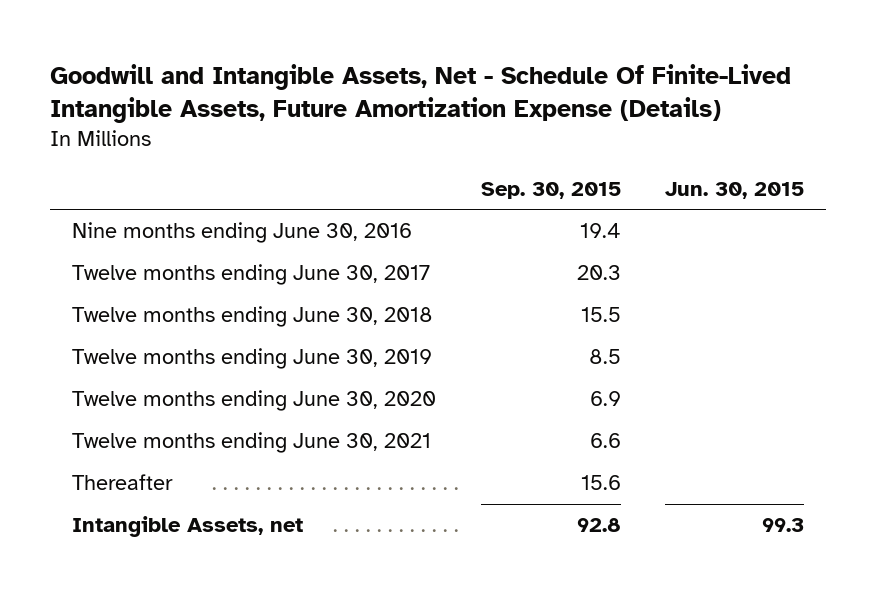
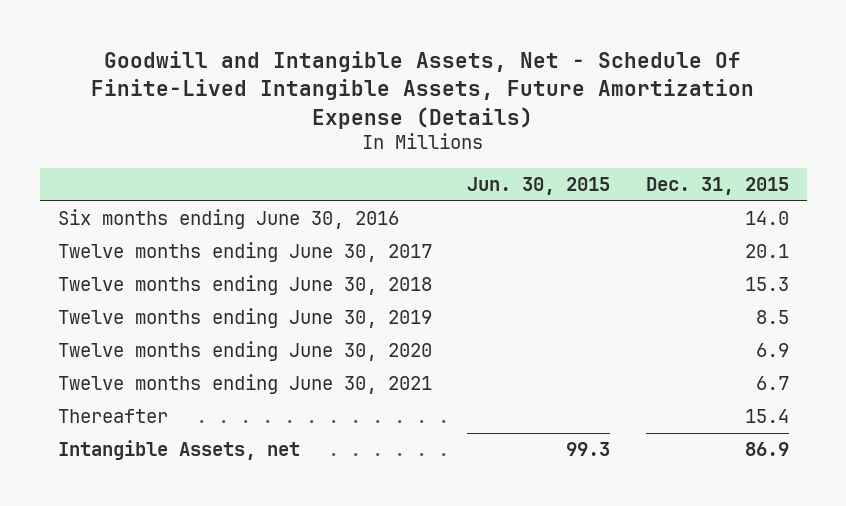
[480,181,621,199] Sep. 30, 2015 -> none
none -> [645,177,789,196] Dec. 31, 2015
[72,222,413,244] Nine months ending June 30, 2016 -> [57,209,399,230] Six months ending June 30, 2016

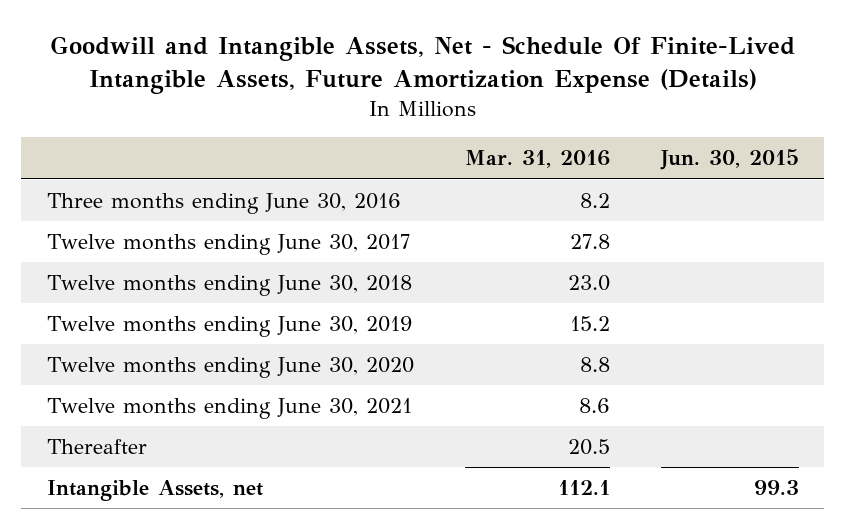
[645,177,789,196] Dec. 31, 2015 -> none
none -> [464,150,610,169] Mar. 31, 2016
[57,209,399,230] Six months ending June 30, 2016 -> [46,193,401,215] Three months ending June 30, 2016

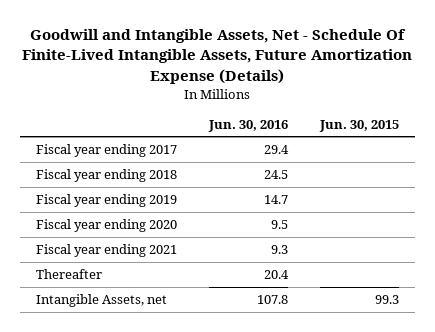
[464,150,610,169] Mar. 31, 2016 -> none
none -> [207,119,288,132] Jun. 30, 2016
[46,193,401,215] Three months ending June 30, 2016 -> none
[46,398,412,420] Twelve months ending June 30, 2021 -> none
none -> [35,144,177,158] Fiscal year ending 2017
[46,234,410,256] Twelve months ending June 30, 2017 -> [35,169,177,183] Fiscal year ending 2018
[46,275,412,297] Twelve months ending June 30, 2018 -> [35,194,177,208] Fiscal year ending 2019
[46,316,412,338] Twelve months ending June 30, 2019 -> [35,219,177,233] Fiscal year ending 2020
[46,357,414,379] Twelve months ending June 30, 2020 -> [35,244,177,258] Fiscal year ending 2021

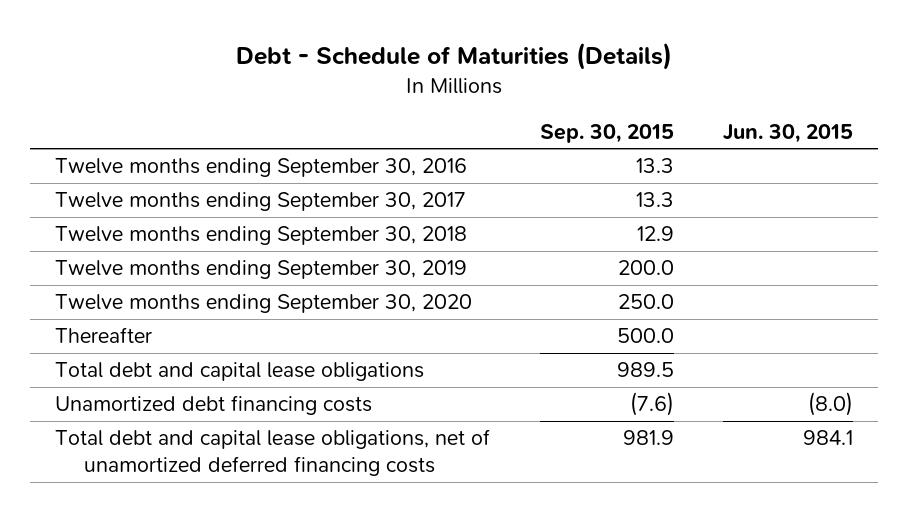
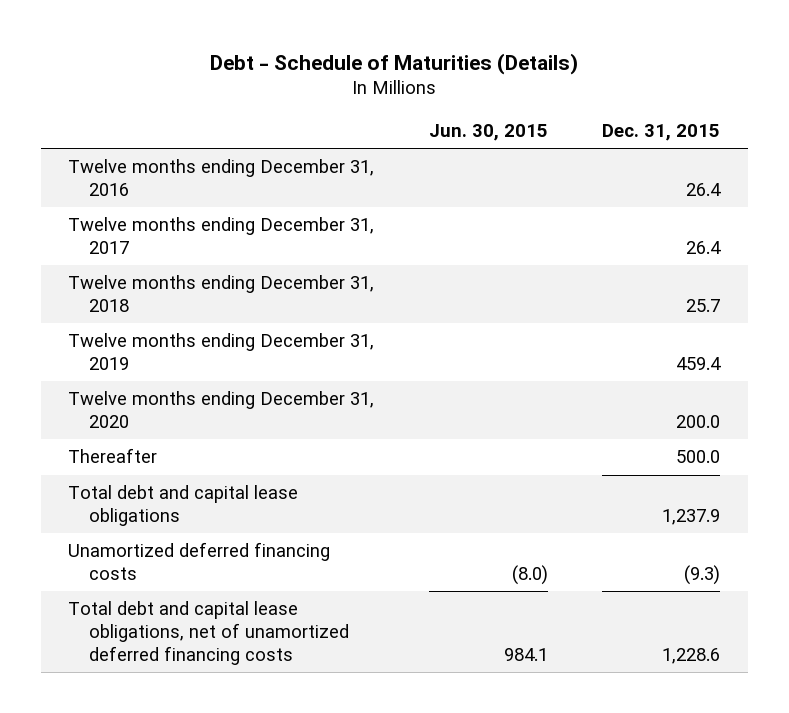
[539,123,674,143] Sep. 30, 2015 -> none
none -> [602,124,721,142] Dec. 31, 2015
[55,158,468,178] Twelve months ending September 30, 2016 -> [68,159,375,196] Twelve months ending December 31, 2016
[55,192,467,212] Twelve months ending September 30, 2017 -> [68,217,375,254] Twelve months ending December 31, 2017
[55,226,468,246] Twelve months ending September 30, 2018 -> [68,275,375,312] Twelve months ending December 31, 2018
[55,260,468,280] Twelve months ending September 30, 2019 -> [68,333,375,370] Twelve months ending December 31, 2019
[55,294,473,314] Twelve months ending September 30, 2020 -> [68,391,375,428] Twelve months ending December 31, 2020
[55,395,373,416] Unamortized debt financing costs -> [68,542,331,580] Unamortized deferred financing costs

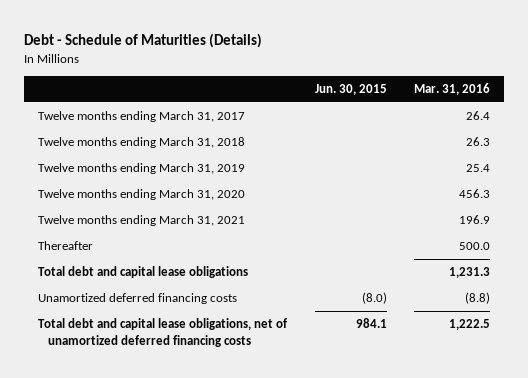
[602,124,721,142] Dec. 31, 2015 -> none
none -> [414,83,491,96] Mar. 31, 2016
[68,159,375,196] Twelve months ending December 31, 2016 -> [38,111,246,123] Twelve months ending March 31, 2017
[68,217,375,254] Twelve months ending December 31, 2017 -> [38,137,246,149] Twelve months ending March 31, 2018
[68,275,375,312] Twelve months ending December 31, 2018 -> [38,163,246,175] Twelve months ending March 31, 2019
[68,333,375,370] Twelve months ending December 31, 2019 -> [38,189,246,201] Twelve months ending March 31, 2020
[68,391,375,428] Twelve months ending December 31, 2020 -> [38,215,246,227] Twelve months ending March 31, 2021

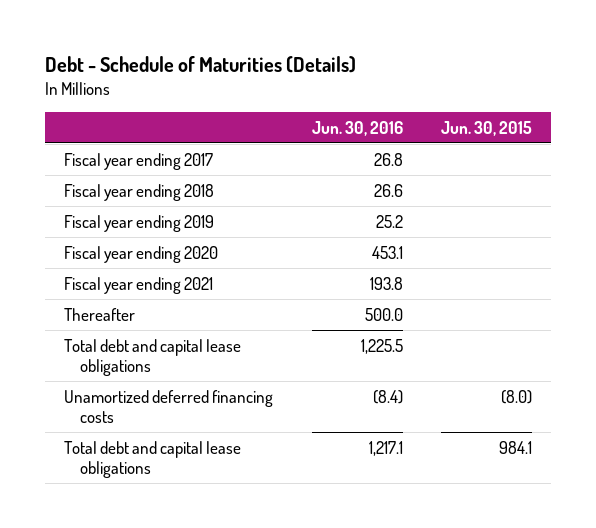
[414,83,491,96] Mar. 31, 2016 -> none
none -> [311,120,403,136] Jun. 30, 2016
[38,111,246,123] Twelve months ending March 31, 2017 -> [64,152,214,170] Fiscal year ending 2017
[38,137,246,149] Twelve months ending March 31, 2018 -> [64,183,215,201] Fiscal year ending 2018
[38,163,246,175] Twelve months ending March 31, 2019 -> [64,214,215,232] Fiscal year ending 2019
[38,189,246,201] Twelve months ending March 31, 2020 -> [64,245,219,263] Fiscal year ending 2020
[38,215,246,227] Twelve months ending March 31, 2021 -> [64,276,214,294] Fiscal year ending 2021
[38,318,289,348] Total debt and capital lease obligations, net of unamortized deferred financing costs -> [64,440,242,478] Total debt and capital lease obligations

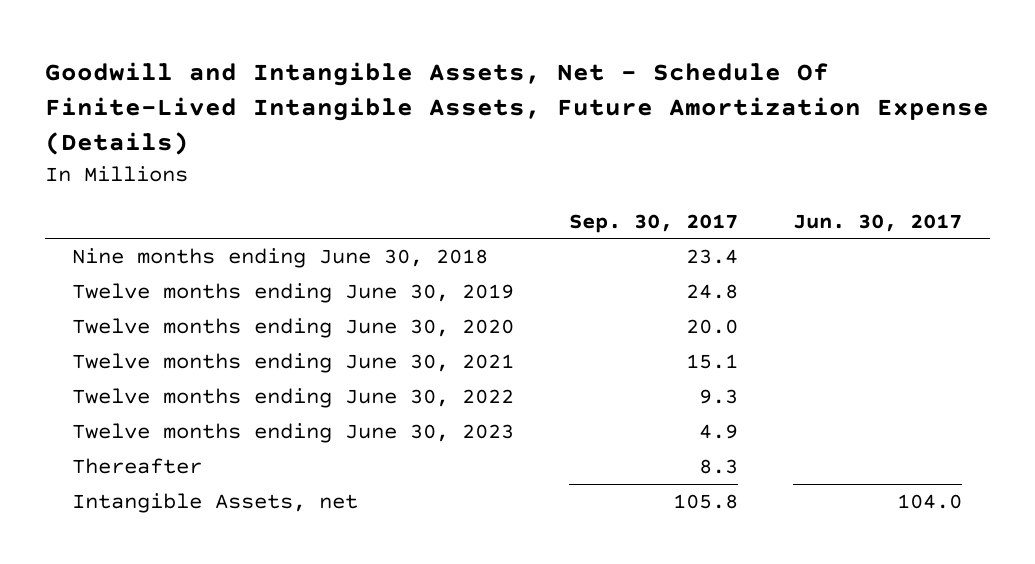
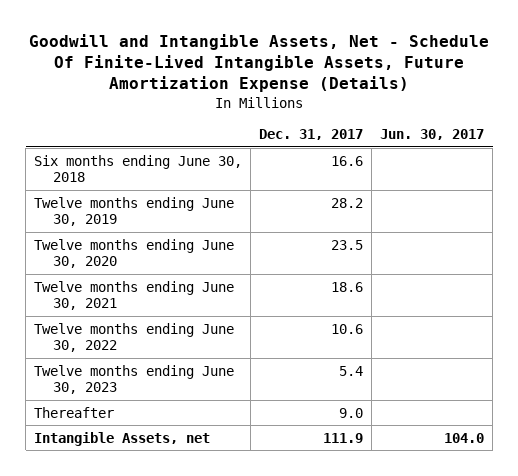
[569,213,739,233] Sep. 30, 2017 -> none
none -> [259,128,364,140] Dec. 31, 2017
[72,248,489,269] Nine months ending June 30, 2018 -> [34,154,243,183] Six months ending June 30, 2018

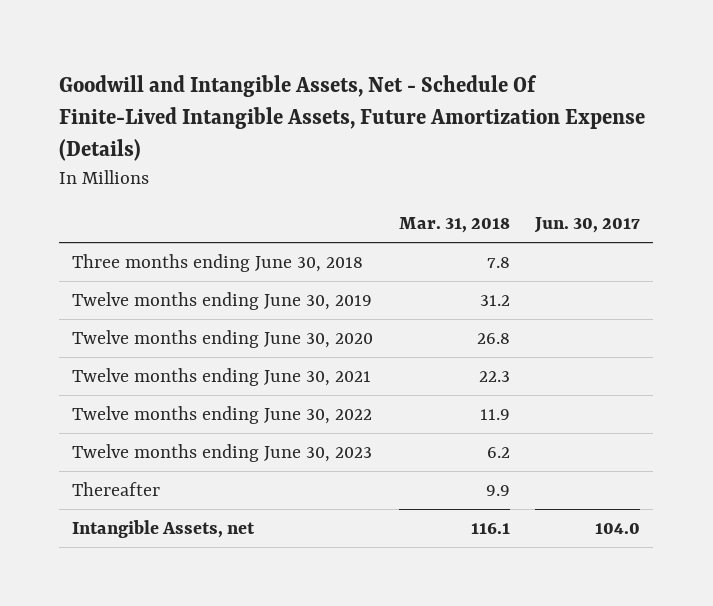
[259,128,364,140] Dec. 31, 2017 -> none
none -> [398,217,510,234] Mar. 31, 2018
[34,154,243,183] Six months ending June 30, 2018 -> [72,253,364,272] Three months ending June 30, 2018

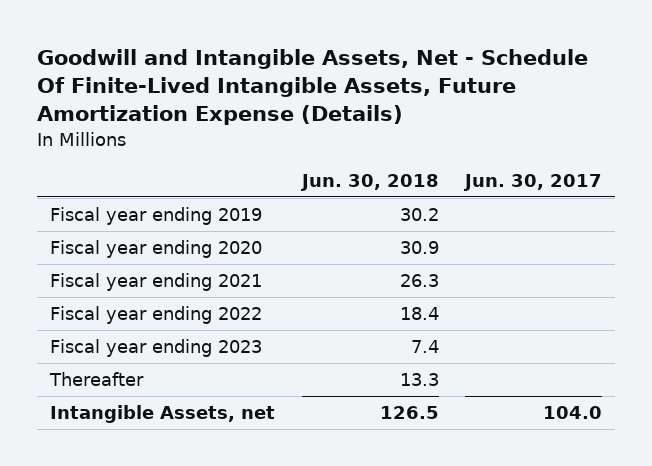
[398,217,510,234] Mar. 31, 2018 -> none
none -> [299,174,439,192] Jun. 30, 2018
[72,253,364,272] Three months ending June 30, 2018 -> none
[72,443,373,462] Twelve months ending June 30, 2023 -> none
none -> [50,207,263,226] Fiscal year ending 2019
[72,291,373,310] Twelve months ending June 30, 2019 -> [50,240,263,259] Fiscal year ending 2020
[72,329,374,348] Twelve months ending June 30, 2020 -> [50,273,263,292] Fiscal year ending 2021
[72,367,372,386] Twelve months ending June 30, 2021 -> [50,306,263,325] Fiscal year ending 2022
[72,405,373,424] Twelve months ending June 30, 2022 -> [50,339,263,358] Fiscal year ending 2023

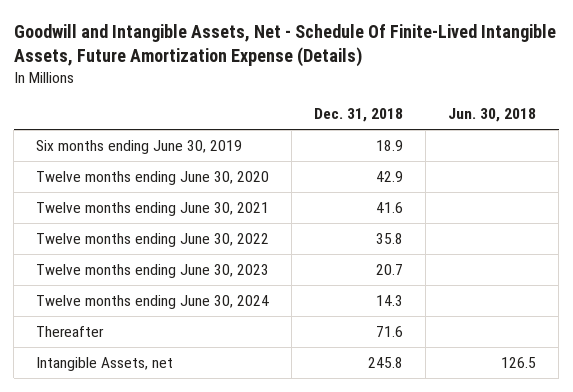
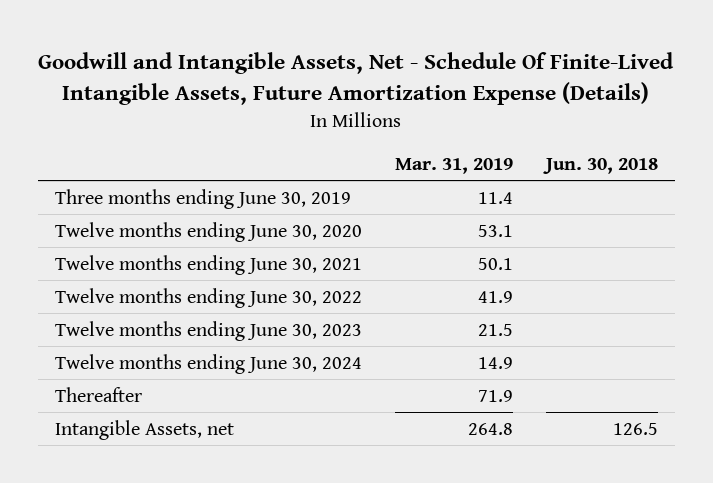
[314,108,404,123] Dec. 31, 2018 -> none
none -> [394,157,513,174] Mar. 31, 2019
[36,140,243,155] Six months ending June 30, 2019 -> [54,188,351,209] Three months ending June 30, 2019

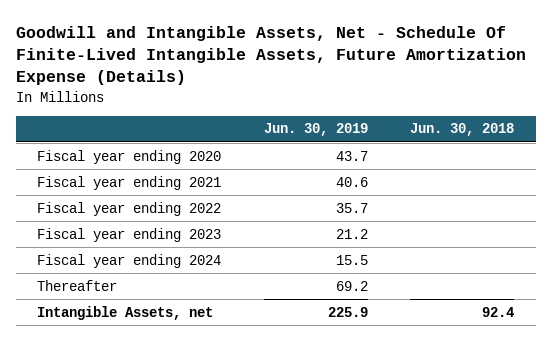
[394,157,513,174] Mar. 31, 2019 -> none
none -> [263,123,368,137] Jun. 30, 2019
[54,188,351,209] Three months ending June 30, 2019 -> none
[54,353,362,374] Twelve months ending June 30, 2024 -> none
none -> [37,149,222,164] Fiscal year ending 2020
[54,221,362,242] Twelve months ending June 30, 2020 -> [37,175,222,190] Fiscal year ending 2021
[54,254,362,275] Twelve months ending June 30, 2021 -> [37,201,222,216] Fiscal year ending 2022
[54,287,362,308] Twelve months ending June 30, 2022 -> [37,227,222,242] Fiscal year ending 2023
[54,320,362,341] Twelve months ending June 30, 2023 -> [37,253,222,268] Fiscal year ending 2024
[613,422,659,435] 126.5 -> [482,306,515,317] 92.4

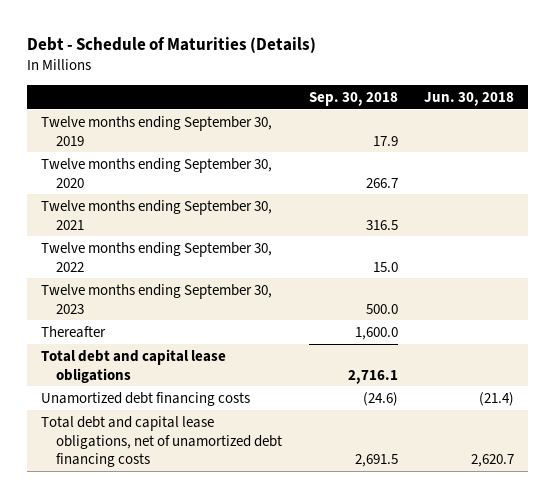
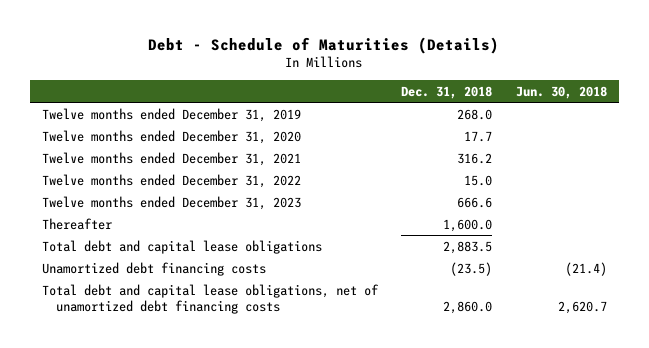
[308,91,398,106] Sep. 30, 2018 -> none
none -> [401,85,493,99] Dec. 31, 2018
[40,115,272,146] Twelve months ending September 30, 2019 -> [41,107,301,122] Twelve months ended December 31, 2019
[40,157,272,188] Twelve months ending September 30, 2020 -> [41,129,301,144] Twelve months ended December 31, 2020
[40,199,272,230] Twelve months ending September 30, 2021 -> [41,151,301,166] Twelve months ended December 31, 2021
[40,241,272,272] Twelve months ending September 30, 2022 -> [41,173,301,188] Twelve months ended December 31, 2022
[40,283,272,314] Twelve months ending September 30, 2023 -> [41,195,301,210] Twelve months ended December 31, 2023

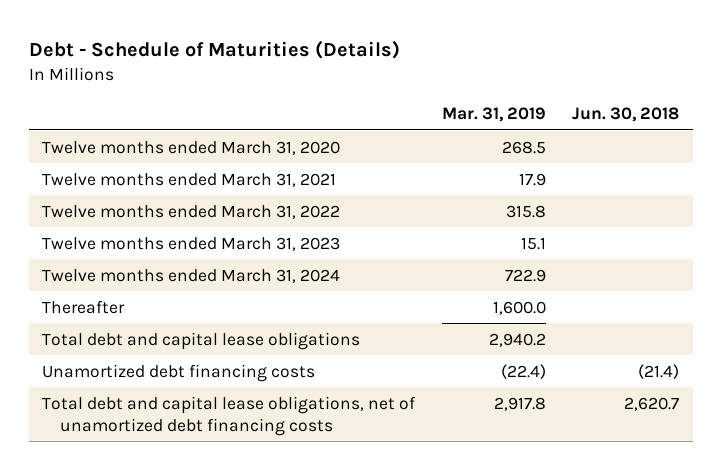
[401,85,493,99] Dec. 31, 2018 -> none
none -> [441,107,546,123] Mar. 31, 2019
[41,107,301,122] Twelve months ended December 31, 2019 -> [42,140,341,155] Twelve months ended March 31, 2020
[41,129,301,144] Twelve months ended December 31, 2020 -> [42,172,337,187] Twelve months ended March 31, 2021
[41,151,301,166] Twelve months ended December 31, 2021 -> [42,204,341,219] Twelve months ended March 31, 2022
[41,173,301,188] Twelve months ended December 31, 2022 -> [42,236,341,251] Twelve months ended March 31, 2023
[41,195,301,210] Twelve months ended December 31, 2023 -> [42,268,341,283] Twelve months ended March 31, 2024

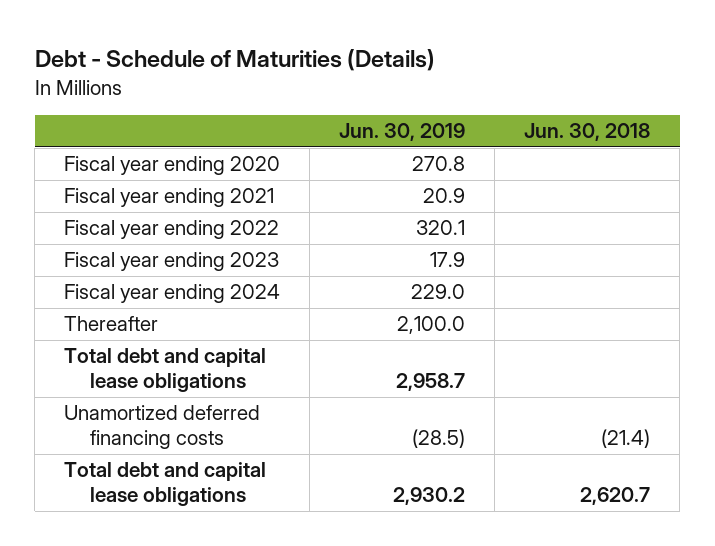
[441,107,546,123] Mar. 31, 2019 -> none
none -> [339,123,466,142] Jun. 30, 2019
[42,140,341,155] Twelve months ended March 31, 2020 -> [64,156,281,176] Fiscal year ending 2020
[42,172,337,187] Twelve months ended March 31, 2021 -> [64,188,275,208] Fiscal year ending 2021
[42,204,341,219] Twelve months ended March 31, 2022 -> [64,220,280,240] Fiscal year ending 2022
[42,236,341,251] Twelve months ended March 31, 2023 -> [64,252,280,272] Fiscal year ending 2023
[42,268,341,283] Twelve months ended March 31, 2024 -> [64,284,281,304] Fiscal year ending 2024
[42,363,316,382] Unamortized debt financing costs -> [64,405,261,450] Unamortized deferred financing costs
[42,395,417,436] Total debt and capital lease obligations, net of unamortized debt financing costs -> [64,462,267,507] Total debt and capital lease obligations

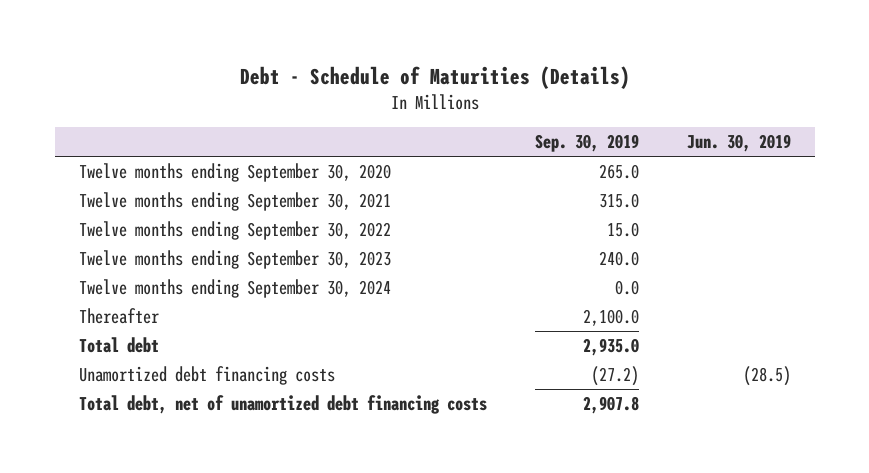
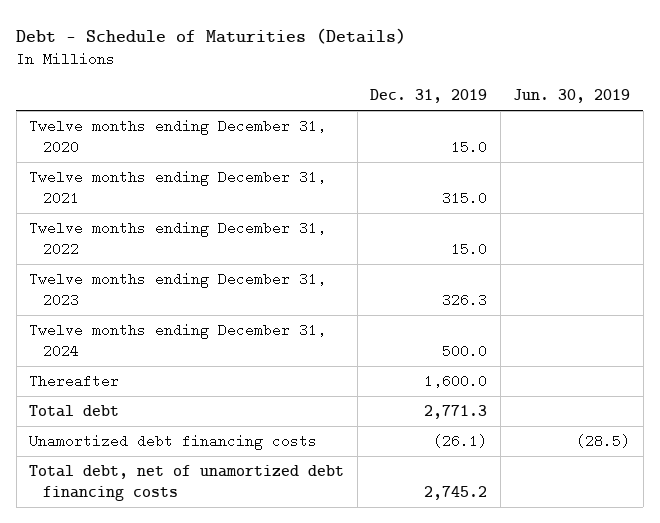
[534,134,639,153] Sep. 30, 2019 -> none
none -> [370,89,488,104] Dec. 31, 2019
[78,163,391,183] Twelve months ending September 30, 2020 -> [29,119,327,155] Twelve months ending December 31, 2020
[78,192,391,212] Twelve months ending September 30, 2021 -> [29,170,327,206] Twelve months ending December 31, 2021
[78,221,391,241] Twelve months ending September 30, 2022 -> [29,221,327,257] Twelve months ending December 31, 2022
[78,250,391,270] Twelve months ending September 30, 2023 -> [29,272,327,308] Twelve months ending December 31, 2023
[78,279,391,299] Twelve months ending September 30, 2024 -> [29,323,327,359] Twelve months ending December 31, 2024

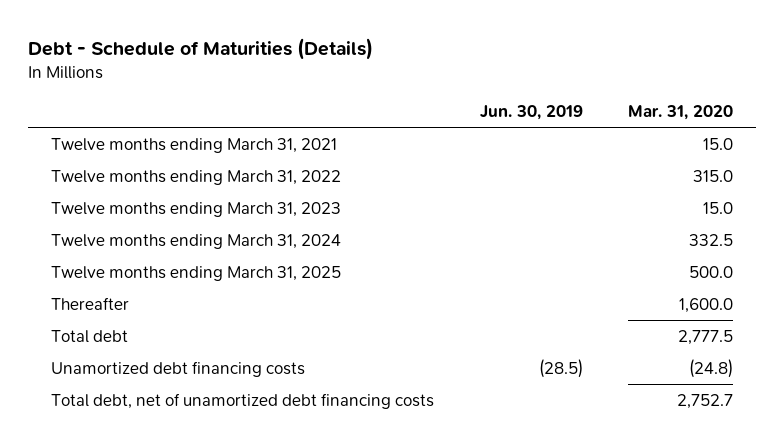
[370,89,488,104] Dec. 31, 2019 -> none
none -> [628,105,734,121] Mar. 31, 2020
[29,119,327,155] Twelve months ending December 31, 2020 -> [51,137,338,153] Twelve months ending March 31, 2021
[29,170,327,206] Twelve months ending December 31, 2021 -> [51,169,342,185] Twelve months ending March 31, 2022
[29,221,327,257] Twelve months ending December 31, 2022 -> [51,201,342,217] Twelve months ending March 31, 2023
[29,272,327,308] Twelve months ending December 31, 2023 -> [51,233,342,249] Twelve months ending March 31, 2024
[29,323,327,359] Twelve months ending December 31, 2024 -> [51,265,342,281] Twelve months ending March 31, 2025

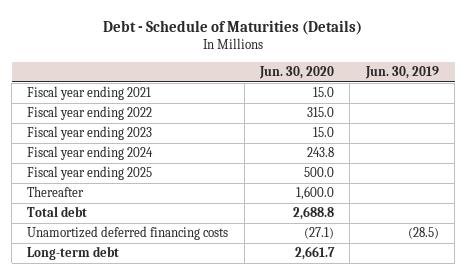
[628,105,734,121] Mar. 31, 2020 -> none
none -> [259,66,335,80] Jun. 30, 2020
[51,137,338,153] Twelve months ending March 31, 2021 -> [27,86,152,101] Fiscal year ending 2021
[51,169,342,185] Twelve months ending March 31, 2022 -> [27,106,153,121] Fiscal year ending 2022
[51,201,342,217] Twelve months ending March 31, 2023 -> [27,126,153,141] Fiscal year ending 2023
[51,233,342,249] Twelve months ending March 31, 2024 -> [27,146,154,161] Fiscal year ending 2024
[51,265,342,281] Twelve months ending March 31, 2025 -> [27,166,153,181] Fiscal year ending 2025
[51,360,306,377] Unamortized debt financing costs -> [27,226,229,241] Unamortized deferred financing costs
[51,392,435,409] Total debt, net of unamortized debt financing costs -> [27,246,120,261] Long-term debt

